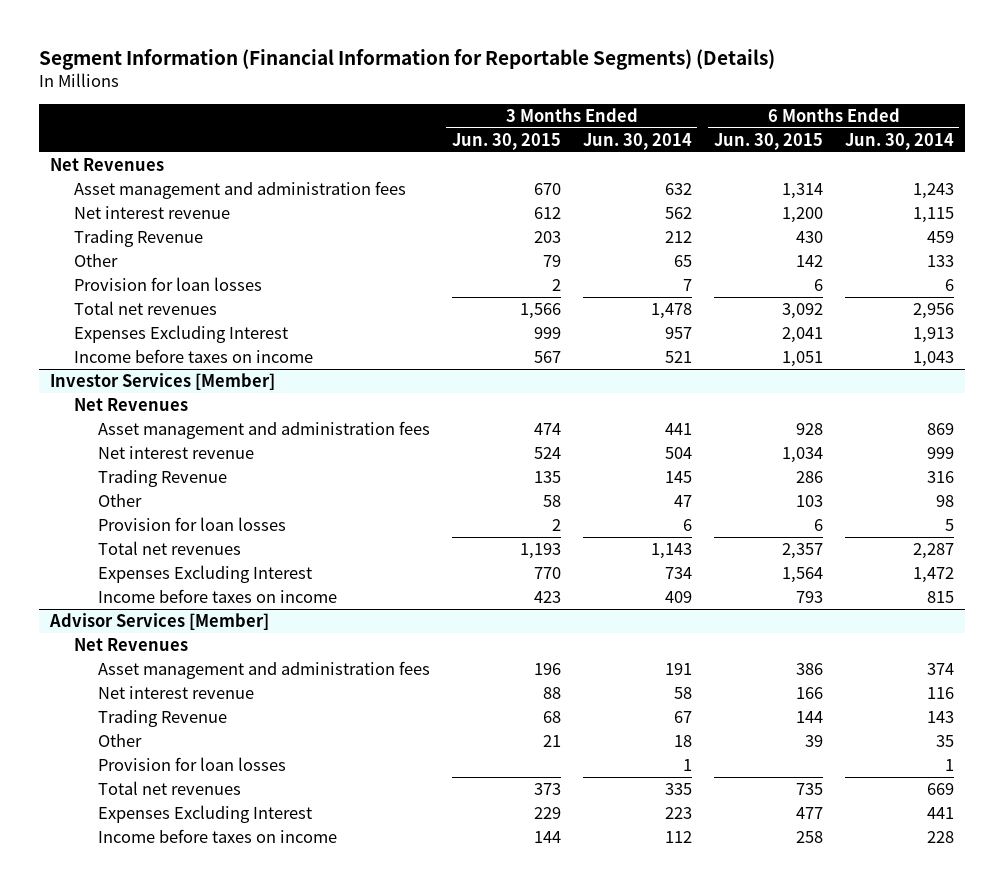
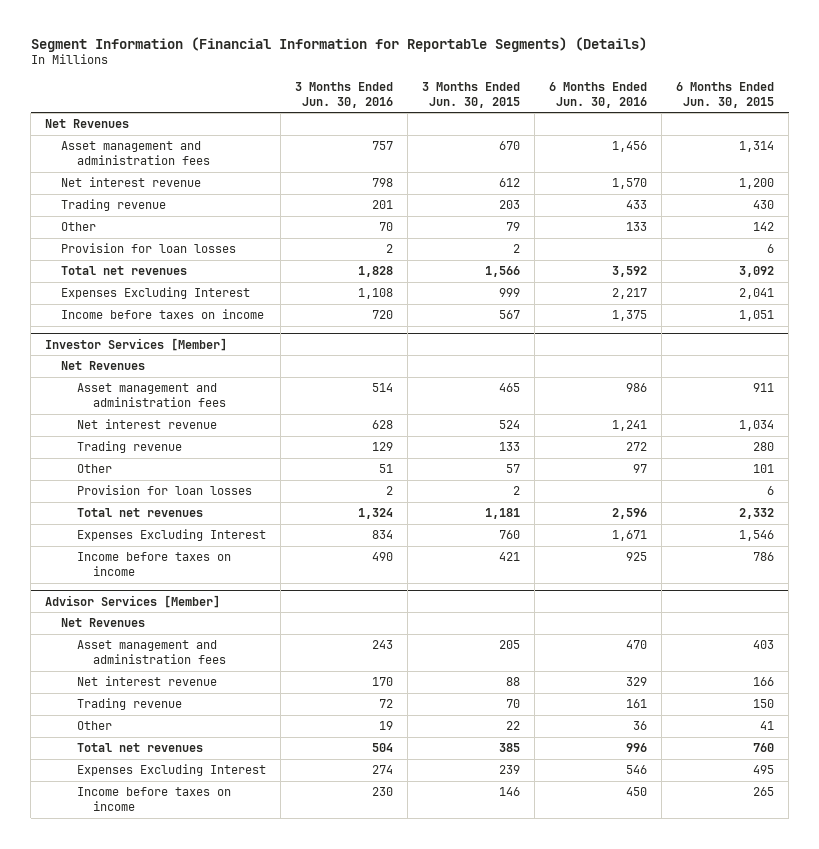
[582,132,692,150] Jun. 30, 2014 -> none
[844,132,954,150] Jun. 30, 2014 -> none
none -> [295,81,394,108] 3 Months Ended Jun. 30, 2016
none -> [549,81,648,108] 6 Months Ended Jun. 30, 2016
[74,229,204,247] Trading Revenue -> [61,199,167,212] Trading revenue
[533,422,561,435] 474 -> [499,383,521,393] 465
[795,422,823,435] 928 -> [753,383,775,393] 911
[98,469,228,487] Trading Revenue -> [77,441,183,454] Trading revenue
[533,470,561,483] 135 -> [499,442,521,452] 133
[795,470,823,483] 286 -> [753,442,775,452] 280
[542,494,561,507] 58 -> [506,464,521,474] 57
[795,494,823,507] 103 -> [753,464,775,474] 101
[519,542,561,559] 1,193 -> [485,508,521,520] 1,181
[781,542,823,559] 2,357 -> [739,508,775,520] 2,332
[533,566,561,579] 770 -> [499,530,521,540] 760
[781,566,823,583] 1,564 -> [739,530,775,542] 1,546
[533,590,561,603] 423 -> [499,552,521,562] 421
[795,590,823,603] 793 -> [753,552,775,562] 786
[533,662,561,675] 196 -> [499,640,521,650] 205
[795,662,823,675] 386 -> [753,640,775,650] 403
[98,756,287,771] Provision for loan losses -> none
[98,709,228,727] Trading Revenue -> [77,698,183,711] Trading revenue
[542,710,561,723] 68 -> [506,699,521,709] 70
[795,710,823,723] 144 -> [753,699,775,709] 150
[542,734,561,747] 21 -> [506,721,521,731] 22
[804,734,823,747] 39 -> [760,721,775,731] 41
[533,782,561,795] 373 -> [499,743,521,753] 385
[795,782,823,795] 735 -> [753,743,775,753] 760
[533,806,561,819] 229 -> [499,765,521,775] 239
[795,806,823,819] 477 -> [753,765,775,775] 495
[533,830,561,843] 144 -> [499,787,521,797] 146
[795,830,823,843] 258 -> [753,787,775,797] 265

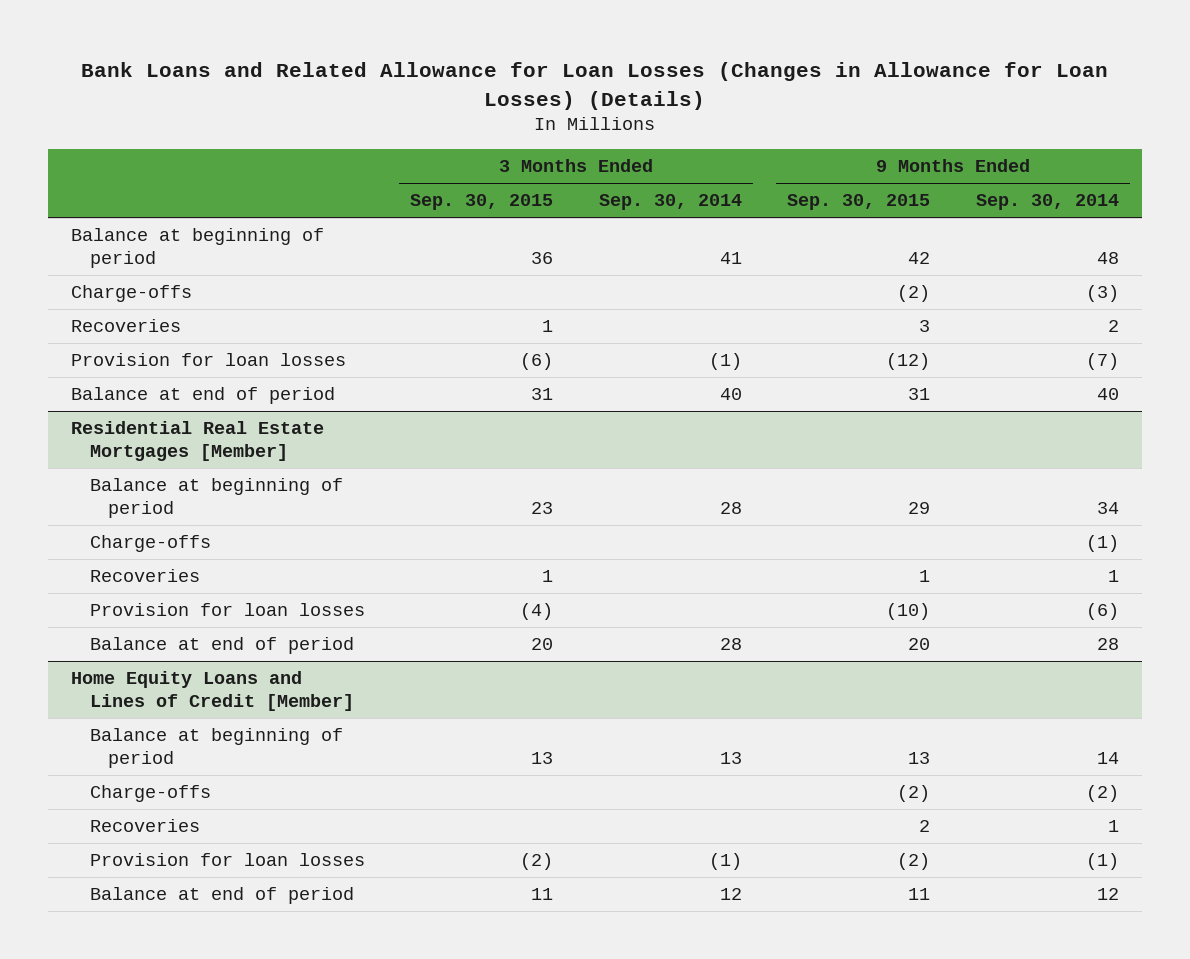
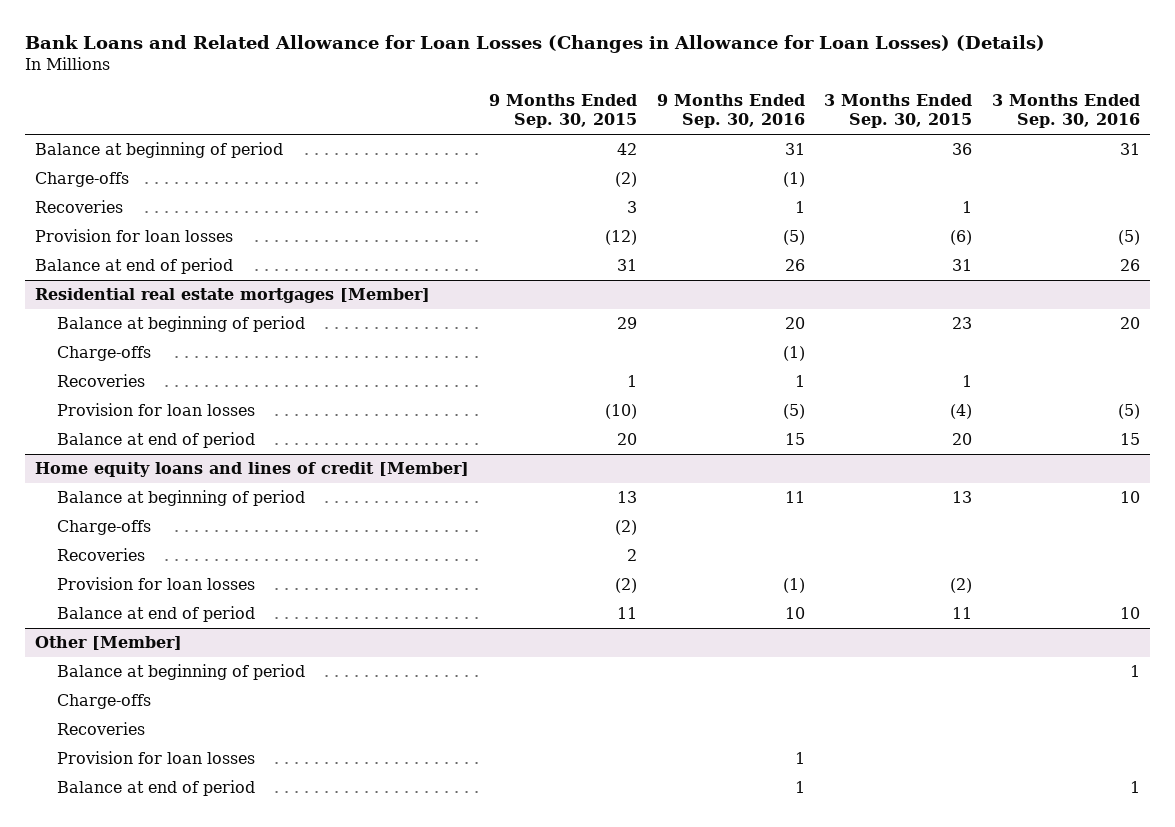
[598,194,742,211] Sep. 30, 2014 -> none
[975,194,1119,211] Sep. 30, 2014 -> none
none -> [656,93,805,129] 9 Months Ended Sep. 30, 2016
none -> [991,93,1140,129] 3 Months Ended Sep. 30, 2016
[71,421,325,461] Residential Real Estate Mortgages [Member] -> [35,288,431,304] Residential real estate mortgages [Member]
[71,671,354,711] Home Equity Loans and Lines of Credit [Member] -> [35,462,470,478] Home equity loans and lines of credit [Member]
none -> [35,636,183,651] Other [Member]
none -> [57,664,306,681] Balance at beginning of period
none -> [57,694,152,710] Charge-offs
none -> [57,722,146,736] Recoveries
none -> [57,751,256,765] Provision for loan losses
none -> [57,780,256,797] Balance at end of period

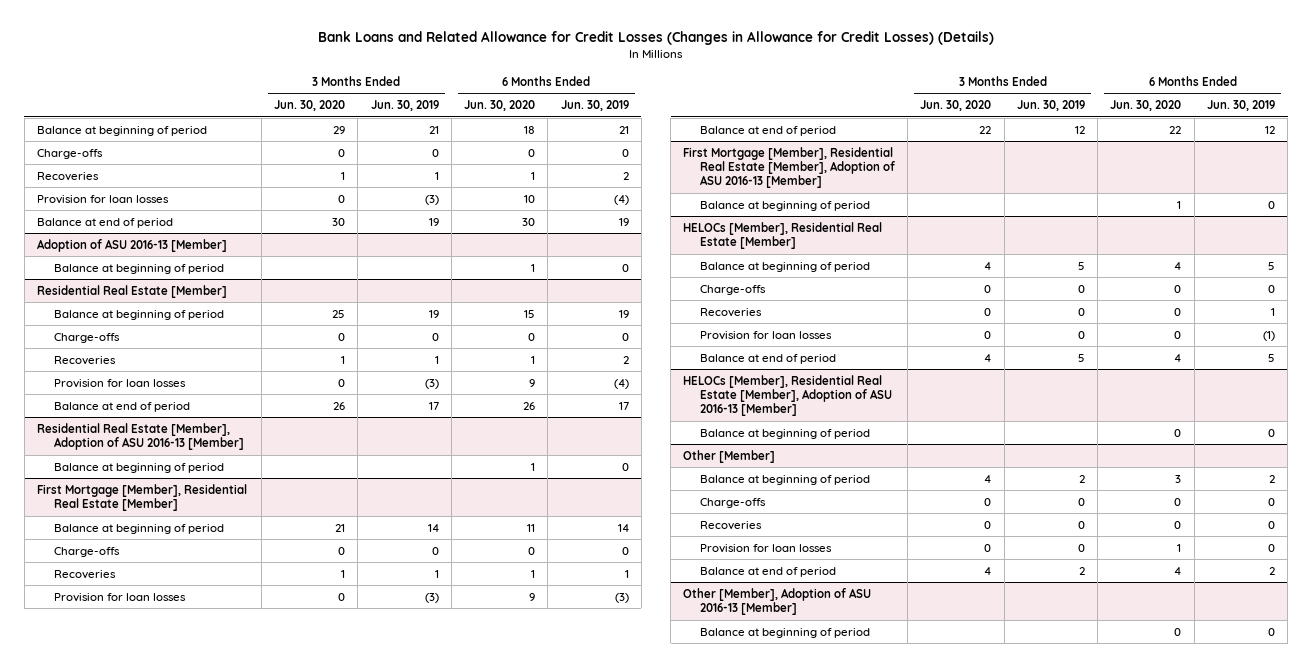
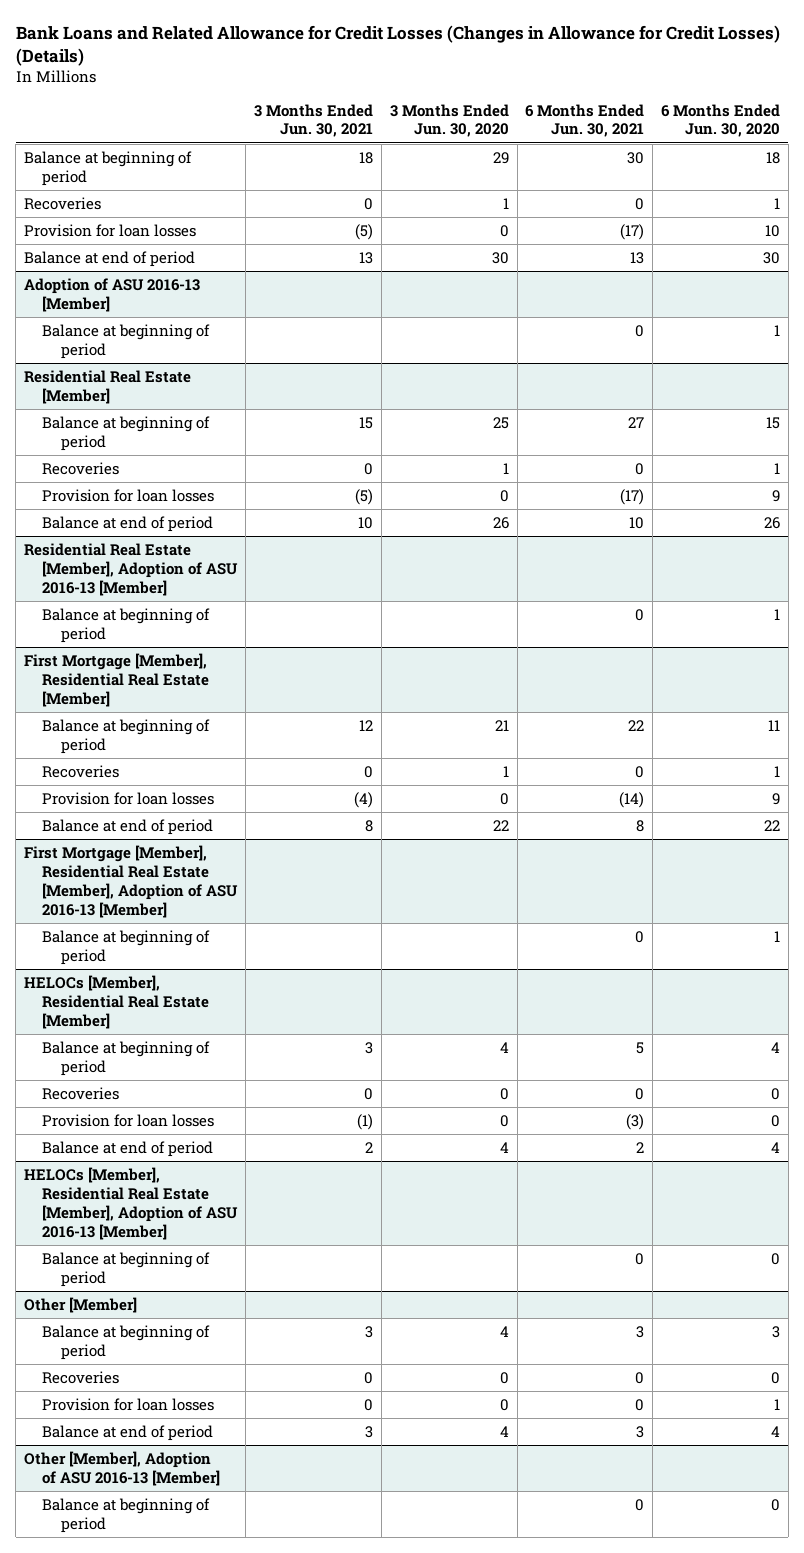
[370,100,439,112] Jun. 30, 2019 -> none
[560,100,629,112] Jun. 30, 2019 -> none
none -> [254,103,374,138] 3 Months Ended Jun. 30, 2021
none -> [525,103,645,138] 6 Months Ended Jun. 30, 2021
[37,148,104,159] Charge-offs -> none
[53,332,120,343] Charge-offs -> none
[53,546,120,557] Charge-offs -> none
[699,284,766,295] Charge-offs -> none
[699,497,766,508] Charge-offs -> none

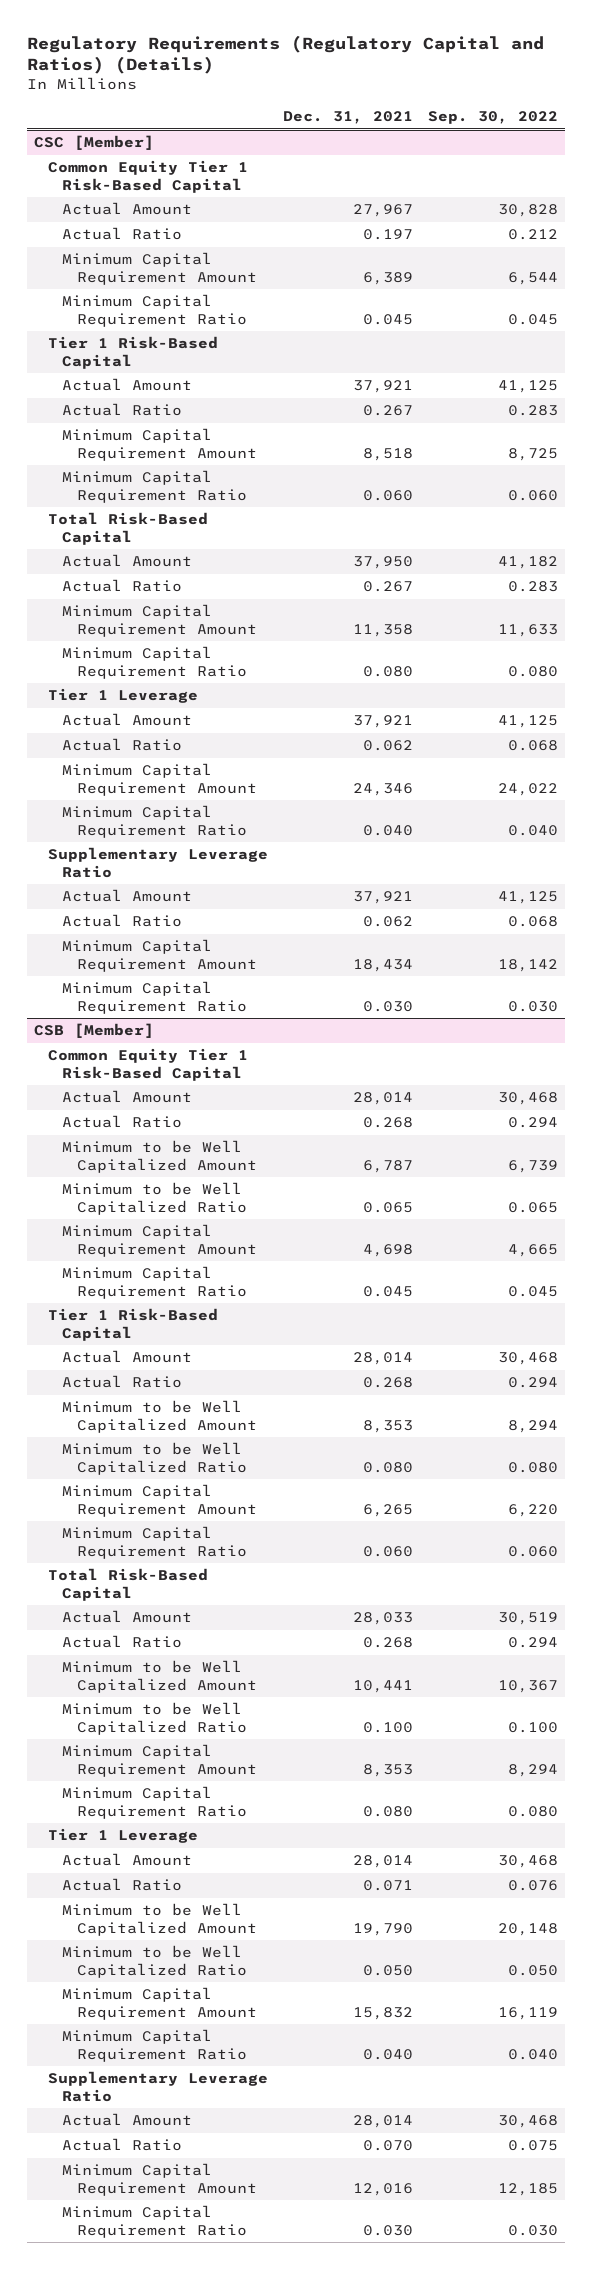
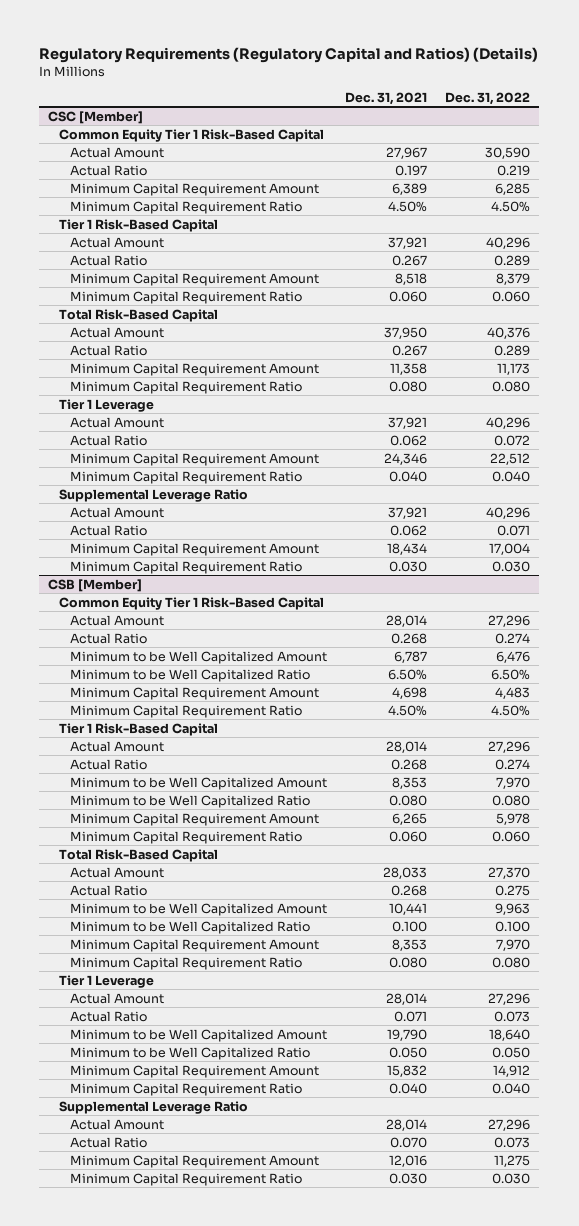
[427,111,558,125] Sep. 30, 2022 -> none
none -> [445,91,531,105] Dec. 31, 2022
[362,313,413,325] 0.045 -> [388,200,428,212] 4.50%
[48,847,269,878] Supplementary Leverage Ratio -> [59,488,249,502] Supplemental Leverage Ratio
[362,1201,413,1213] 0.065 -> [388,668,428,680] 6.50%
[362,1285,413,1297] 0.045 -> [388,704,428,716] 4.50%
[48,2071,269,2102] Supplementary Leverage Ratio -> [59,1100,249,1114] Supplemental Leverage Ratio

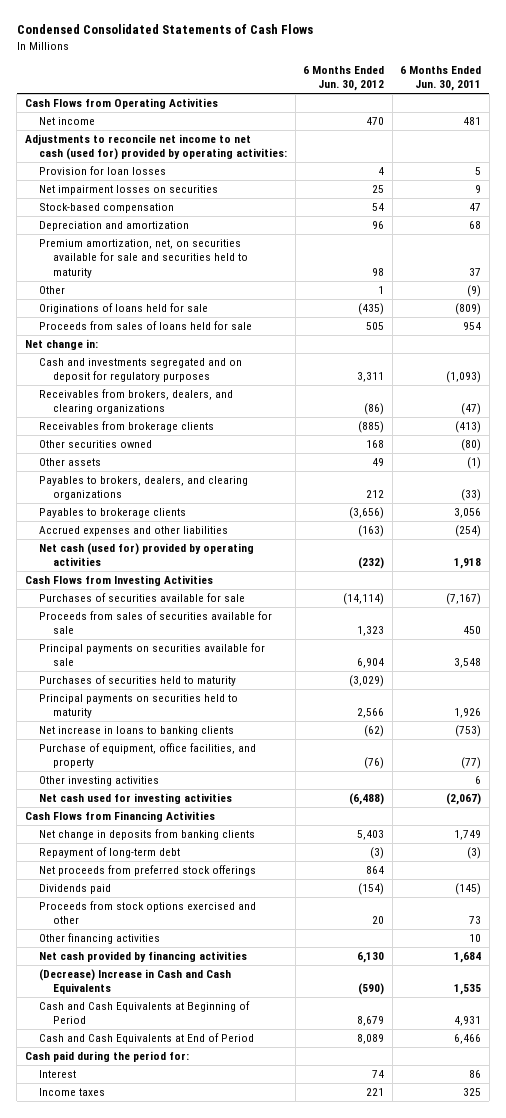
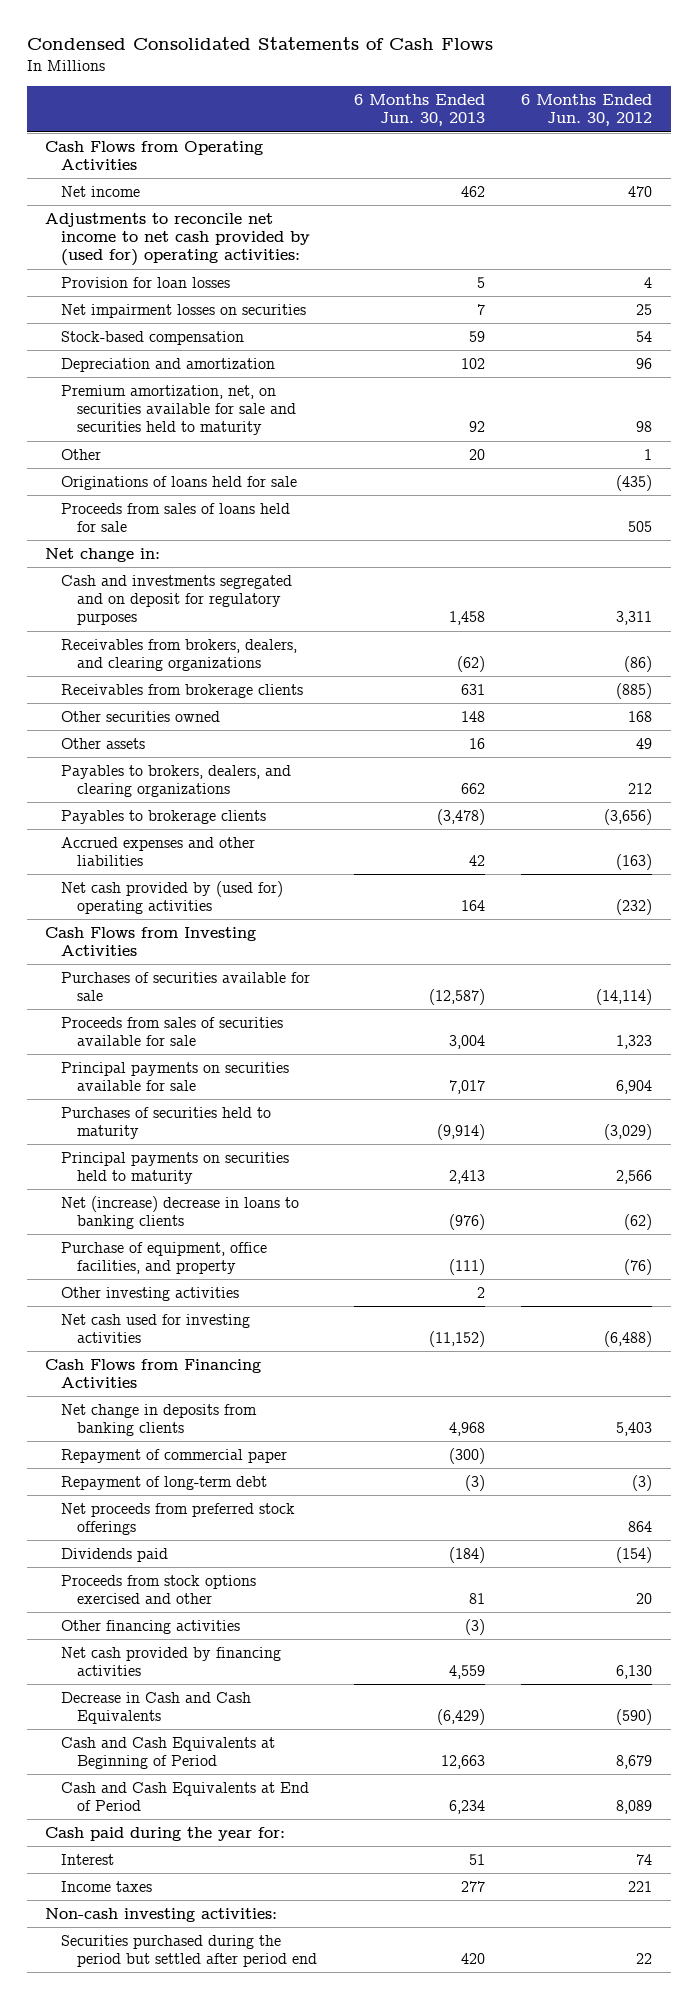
[400,65,482,92] 6 Months Ended Jun. 30, 2011 -> none
none -> [353,94,485,127] 6 Months Ended Jun. 30, 2013
[24,133,288,161] Adjustments to reconcile net income to net cash (used for) provided by operating activities: -> [44,212,311,267] Adjustments to reconcile net income to net cash provided by (used for) operating activities:
[39,542,255,567] Net cash (used for) provided by operating activities -> [61,880,284,915] Net cash provided by (used for) operating activities
[39,725,235,736] Net increase in loans to banking clients -> [61,1195,300,1230] Net (increase) decrease in loans to banking clients
none -> [61,1448,288,1463] Repayment of commercial paper
[39,968,232,995] (Decrease) Increase in Cash and Cash Equivalents -> [61,1691,252,1725] Decrease in Cash and Cash Equivalents
[24,1050,189,1062] Cash paid during the period for: -> [44,1826,285,1841] Cash paid during the year for:
none -> [44,1907,277,1922] Non-cash investing activities:
none -> [61,1934,318,1968] Securities purchased during the period but settled after period end

